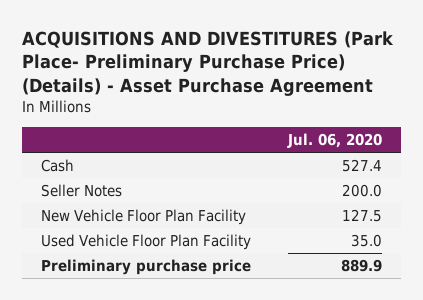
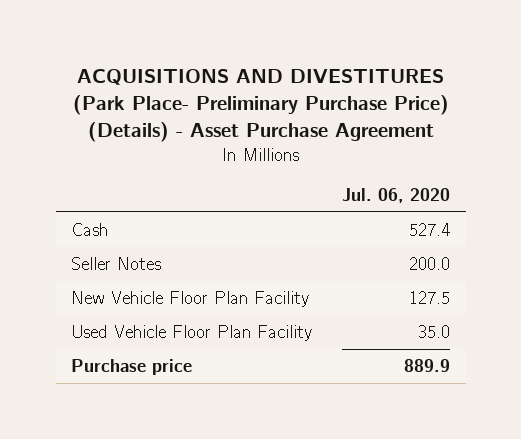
[40,259,251,276] Preliminary purchase price -> [70,358,192,375] Purchase price

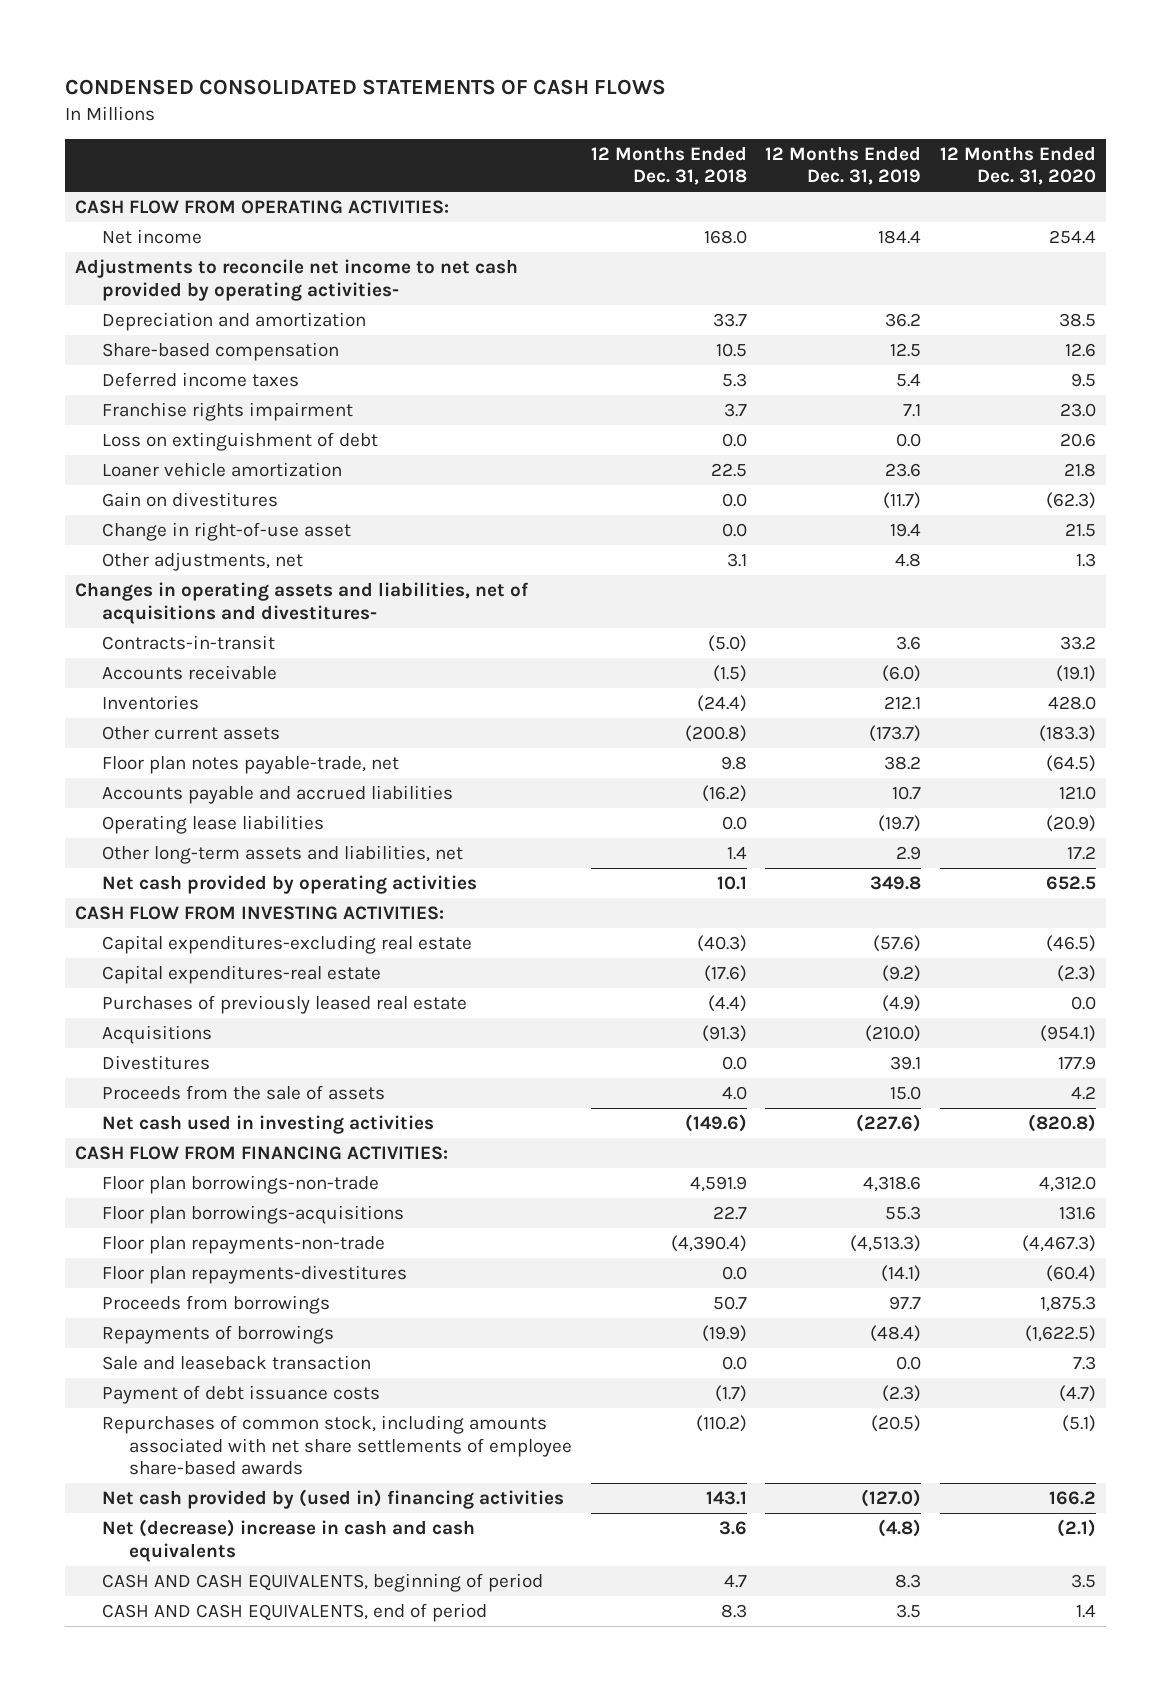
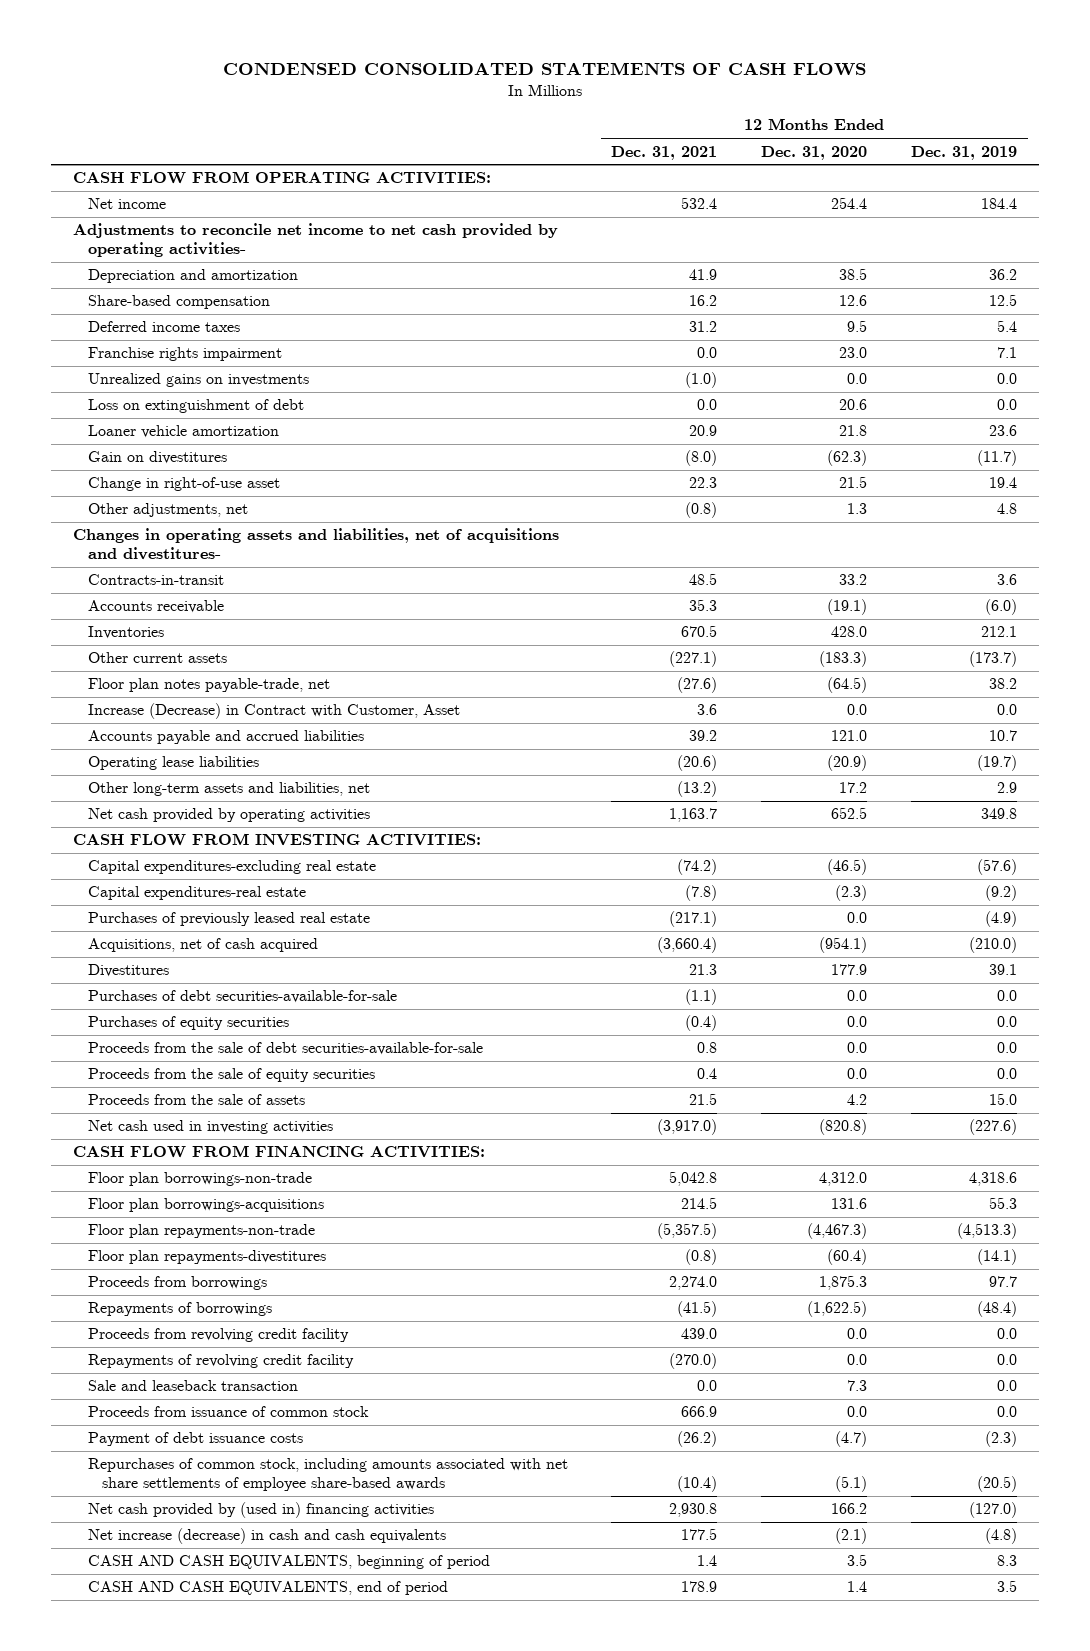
[590,145,747,186] 12 Months Ended Dec. 31, 2018 -> none
none -> [611,145,718,160] Dec. 31, 2021
none -> [87,373,309,388] Unrealized gains on investments
none -> [87,703,460,720] Increase (Decrease) in Contract with Customer, Asset
[101,1025,212,1045] Acquisitions -> [87,938,318,953] Acquisitions, net of cash acquired
none -> [87,990,397,1004] Purchases of debt securities-available-for-sale
none -> [87,1016,289,1031] Purchases of equity securities
none -> [87,1042,483,1056] Proceeds from the sale of debt securities-available-for-sale
none -> [87,1068,375,1083] Proceeds from the sale of equity securities
none -> [87,1328,349,1343] Proceeds from revolving credit facility
none -> [87,1354,354,1369] Repayments of revolving credit facility
none -> [87,1406,369,1418] Proceeds from issuance of common stock
[101,1519,475,1562] Net (decrease) increase in cash and cash equivalents -> [87,1528,446,1545] Net increase (decrease) in cash and cash equivalents

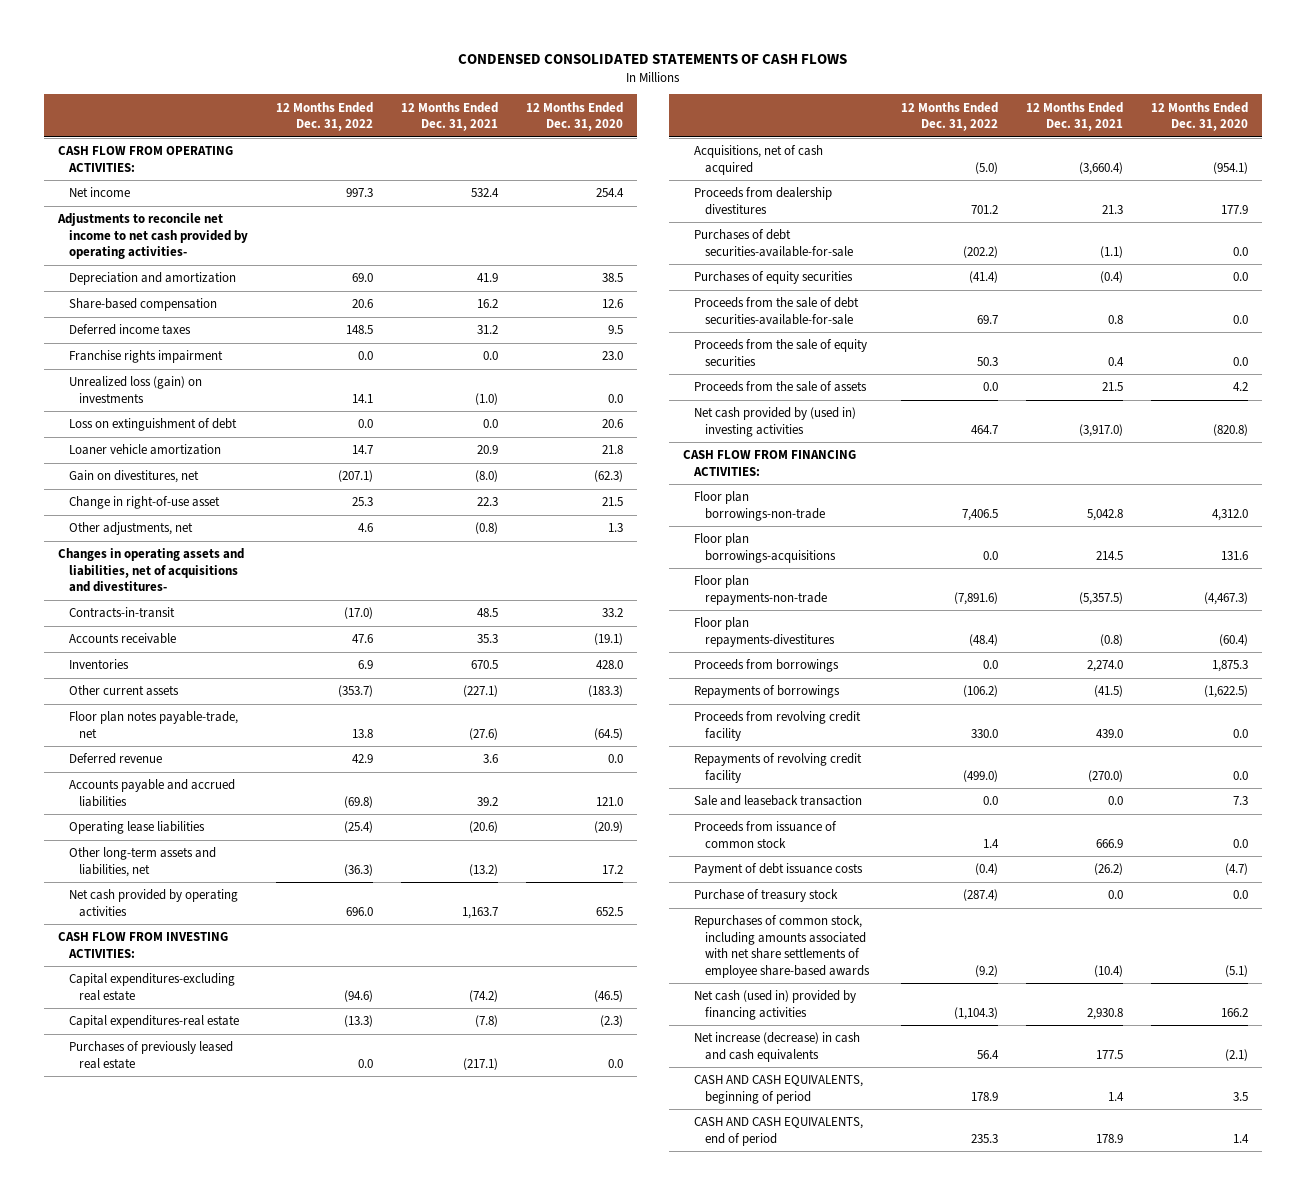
[910,145,1017,160] Dec. 31, 2019 -> none
none -> [275,101,373,132] 12 Months Ended Dec. 31, 2022
[87,373,309,388] Unrealized gains on investments -> [68,376,202,403] Unrealized loss (gain) on investments
[87,451,227,465] Gain on divestitures -> [68,470,199,484] Gain on divestitures, net
[87,703,460,720] Increase (Decrease) in Contract with Customer, Asset -> [68,753,162,765] Deferred revenue
[87,964,169,978] Divestitures -> [693,187,832,215] Proceeds from dealership divestitures
[87,1120,333,1135] Net cash used in investing activities -> [693,407,856,437] Net cash provided by (used in) investing activities
none -> [693,889,838,903] Purchase of treasury stock
[87,1502,434,1519] Net cash provided by (used in) financing activities -> [693,990,856,1020] Net cash (used in) provided by financing activities

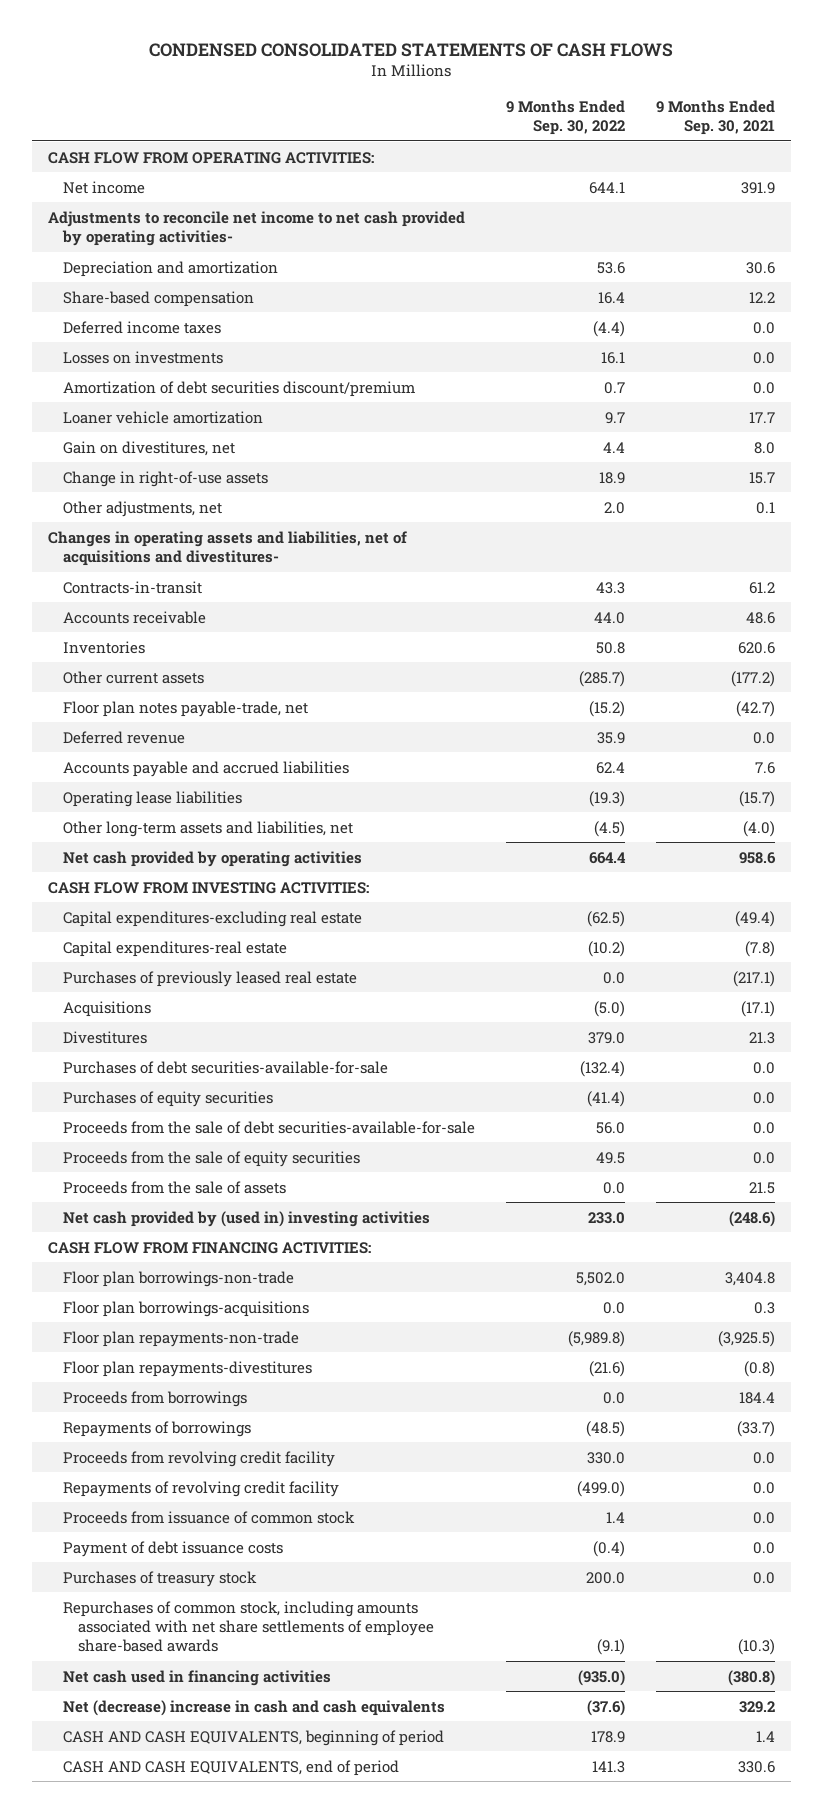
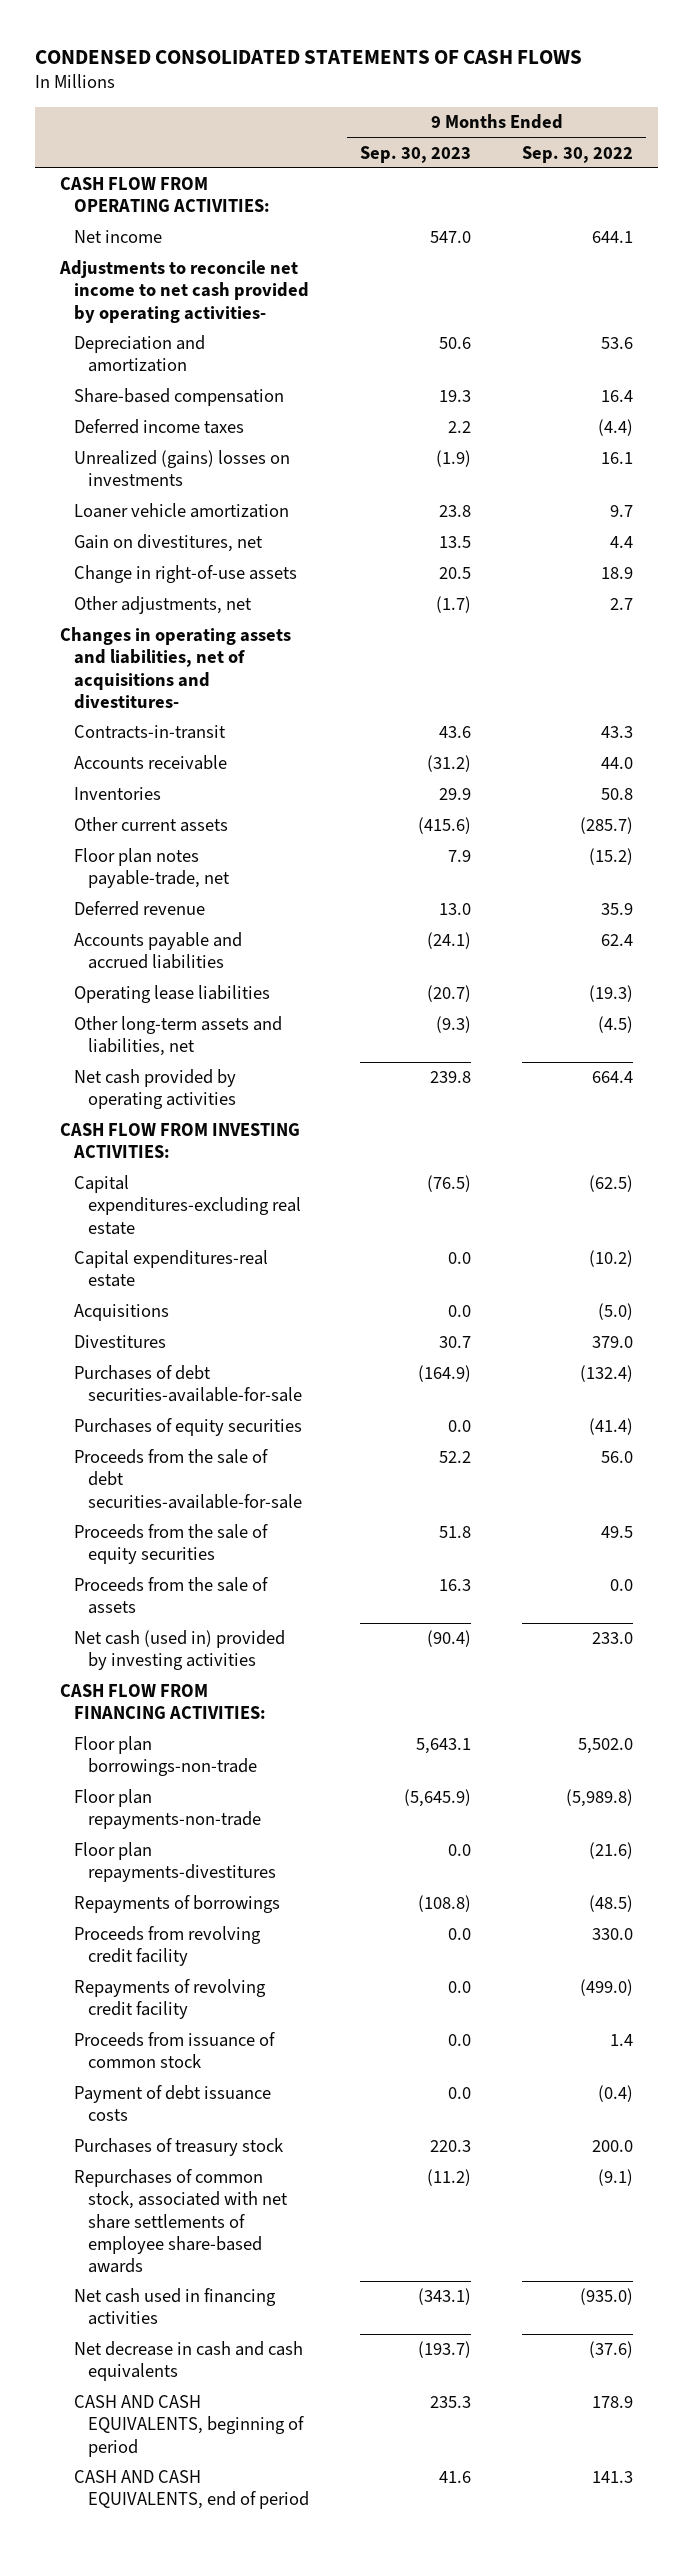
[656,99,776,135] 9 Months Ended Sep. 30, 2021 -> none
none -> [360,145,472,163] Sep. 30, 2023
[63,380,416,397] Amortization of debt securities discount/premium -> none
[63,350,224,364] Losses on investments -> [74,450,291,487] Unrealized (gains) losses on investments
[604,501,626,514] 2.0 -> [609,598,633,611] 2.7
[63,970,358,987] Purchases of previously leased real estate -> none
[63,1210,431,1227] Net cash provided by (used in) investing activities -> [74,1630,286,1671] Net cash (used in) provided by investing activities
[63,1300,310,1317] Floor plan borrowings-acquisitions -> none
[63,1390,248,1407] Proceeds from borrowings -> none
[63,1600,435,1653] Repurchases of common stock, including amounts associated with net share settlements of employee share-based awards -> [74,2169,288,2273] Repurchases of common stock, associated with net share settlements of employee share-based awards
[63,1699,446,1716] Net (decrease) increase in cash and cash equivalents -> [74,2341,304,2382] Net decrease in cash and cash equivalents

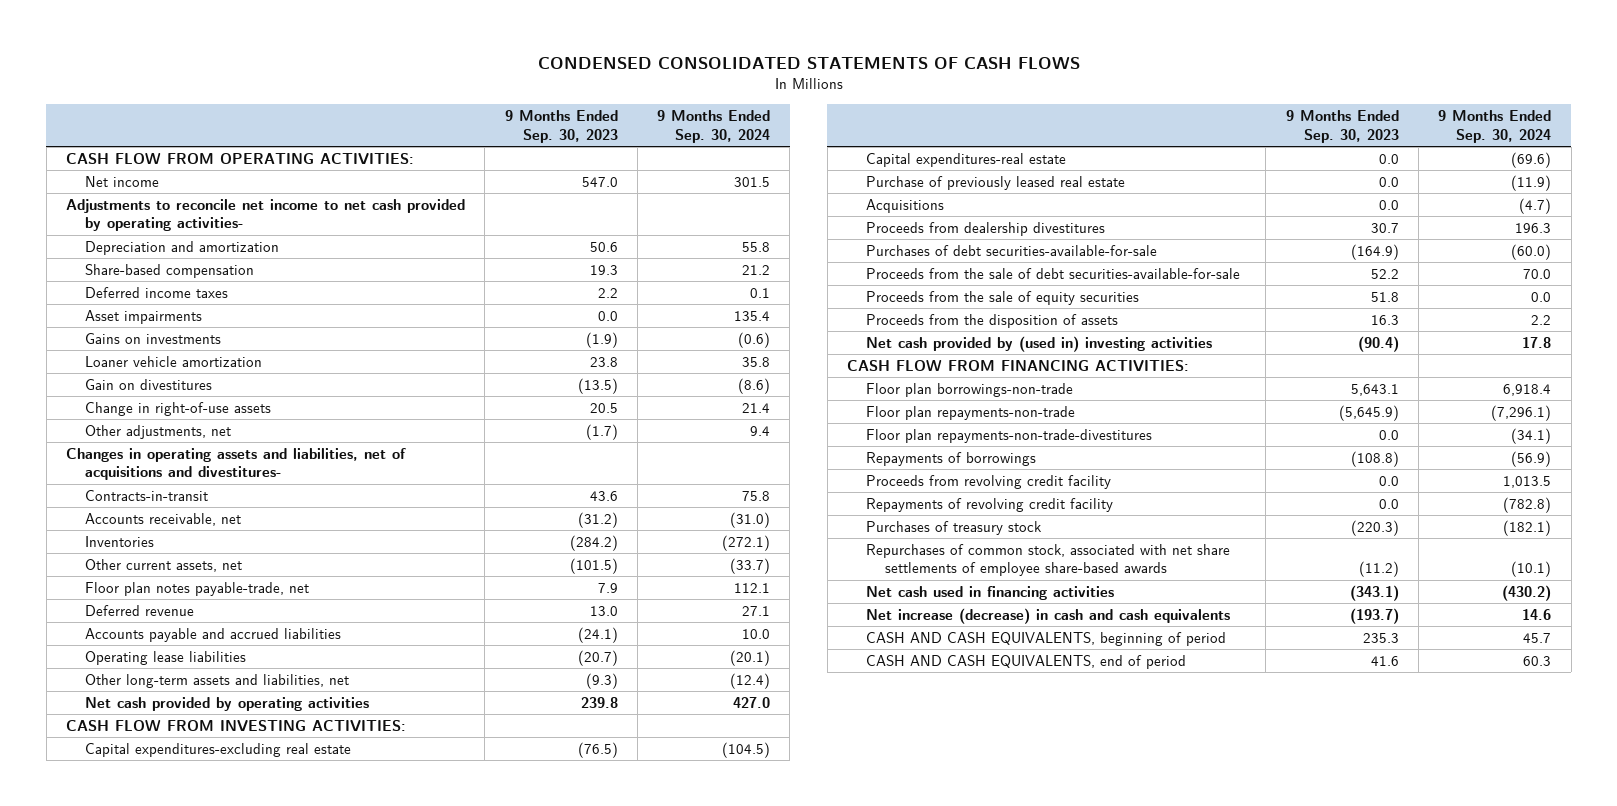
[521,145,633,163] Sep. 30, 2022 -> none
none -> [657,110,771,143] 9 Months Ended Sep. 30, 2024
none -> [84,309,202,324] Asset impairments
[74,450,291,487] Unrealized (gains) losses on investments -> [84,332,221,344] Gains on investments
[74,534,264,553] Gain on divestitures, net -> [84,378,212,390] Gain on divestitures
[439,536,472,549] 13.5 -> [577,377,618,394] (13.5)
[74,755,228,771] Accounts receivable -> [84,512,241,526] Accounts receivable, net
[439,788,472,801] 29.9 -> [569,534,618,551] (284.2)
[74,817,229,833] Other current assets -> [84,558,242,572] Other current assets, net
[418,817,472,835] (415.6) -> [569,557,618,574] (101.5)
none -> [865,175,1125,190] Purchase of previously leased real estate
[74,1335,167,1349] Divestitures -> [865,221,1105,236] Proceeds from dealership divestitures
[74,1418,303,1437] Purchases of equity securities -> none
[74,1577,269,1615] Proceeds from the sale of assets -> [865,313,1118,328] Proceeds from the disposition of assets
[74,1630,286,1671] Net cash (used in) provided by investing activities -> [865,335,1212,352] Net cash provided by (used in) investing activities
[74,1842,276,1883] Floor plan repayments-divestitures -> [865,428,1152,443] Floor plan repayments-non-trade-divestitures
[74,2032,276,2069] Proceeds from issuance of common stock -> none
[74,2085,272,2122] Payment of debt issuance costs -> none
[430,2140,472,2153] 220.3 -> [1350,519,1399,536] (220.3)
[74,2341,304,2382] Net decrease in cash and cash equivalents -> [865,607,1230,624] Net increase (decrease) in cash and cash equivalents

